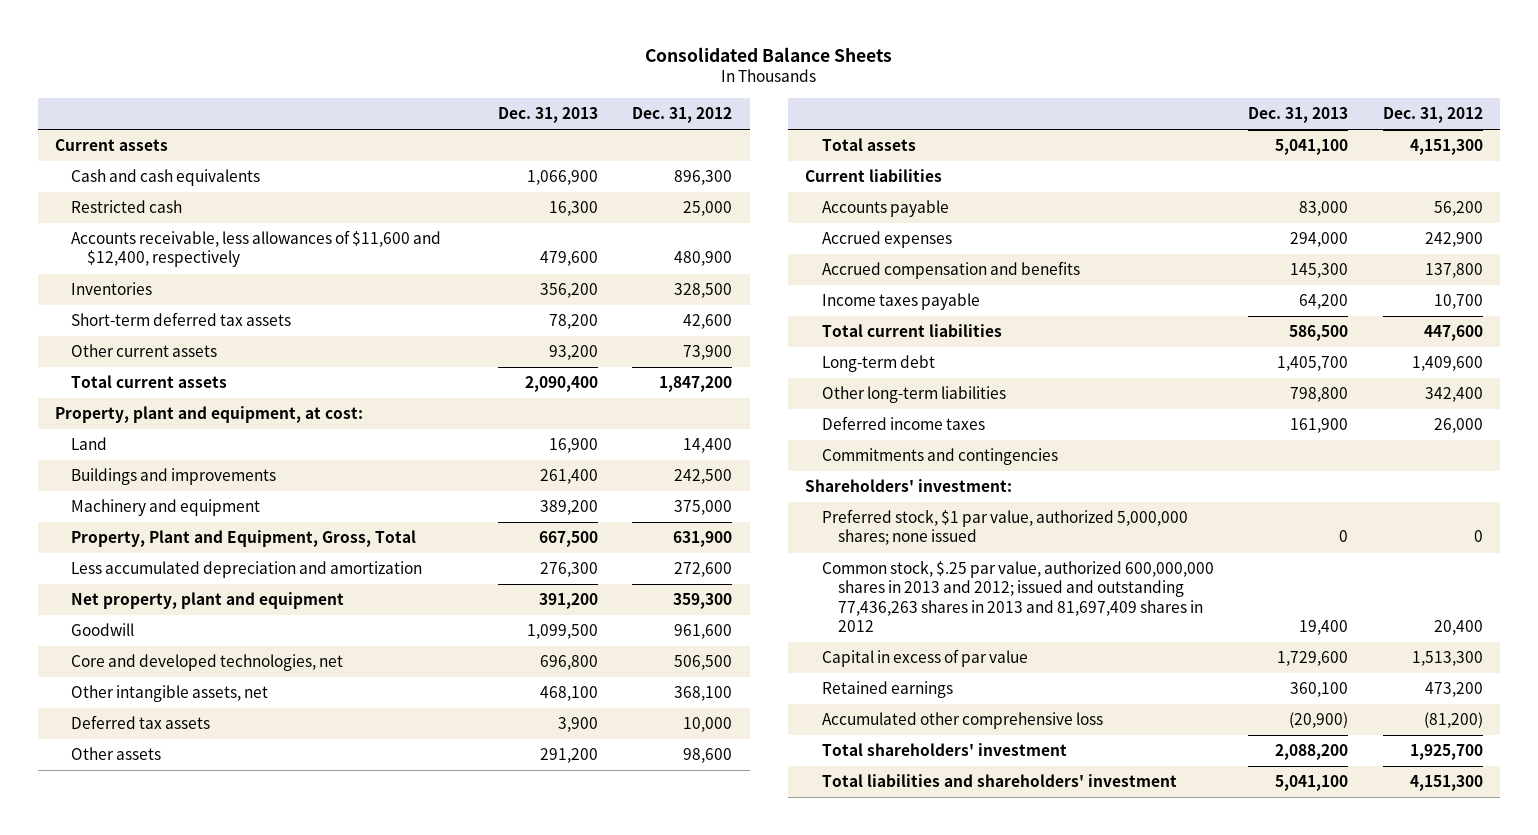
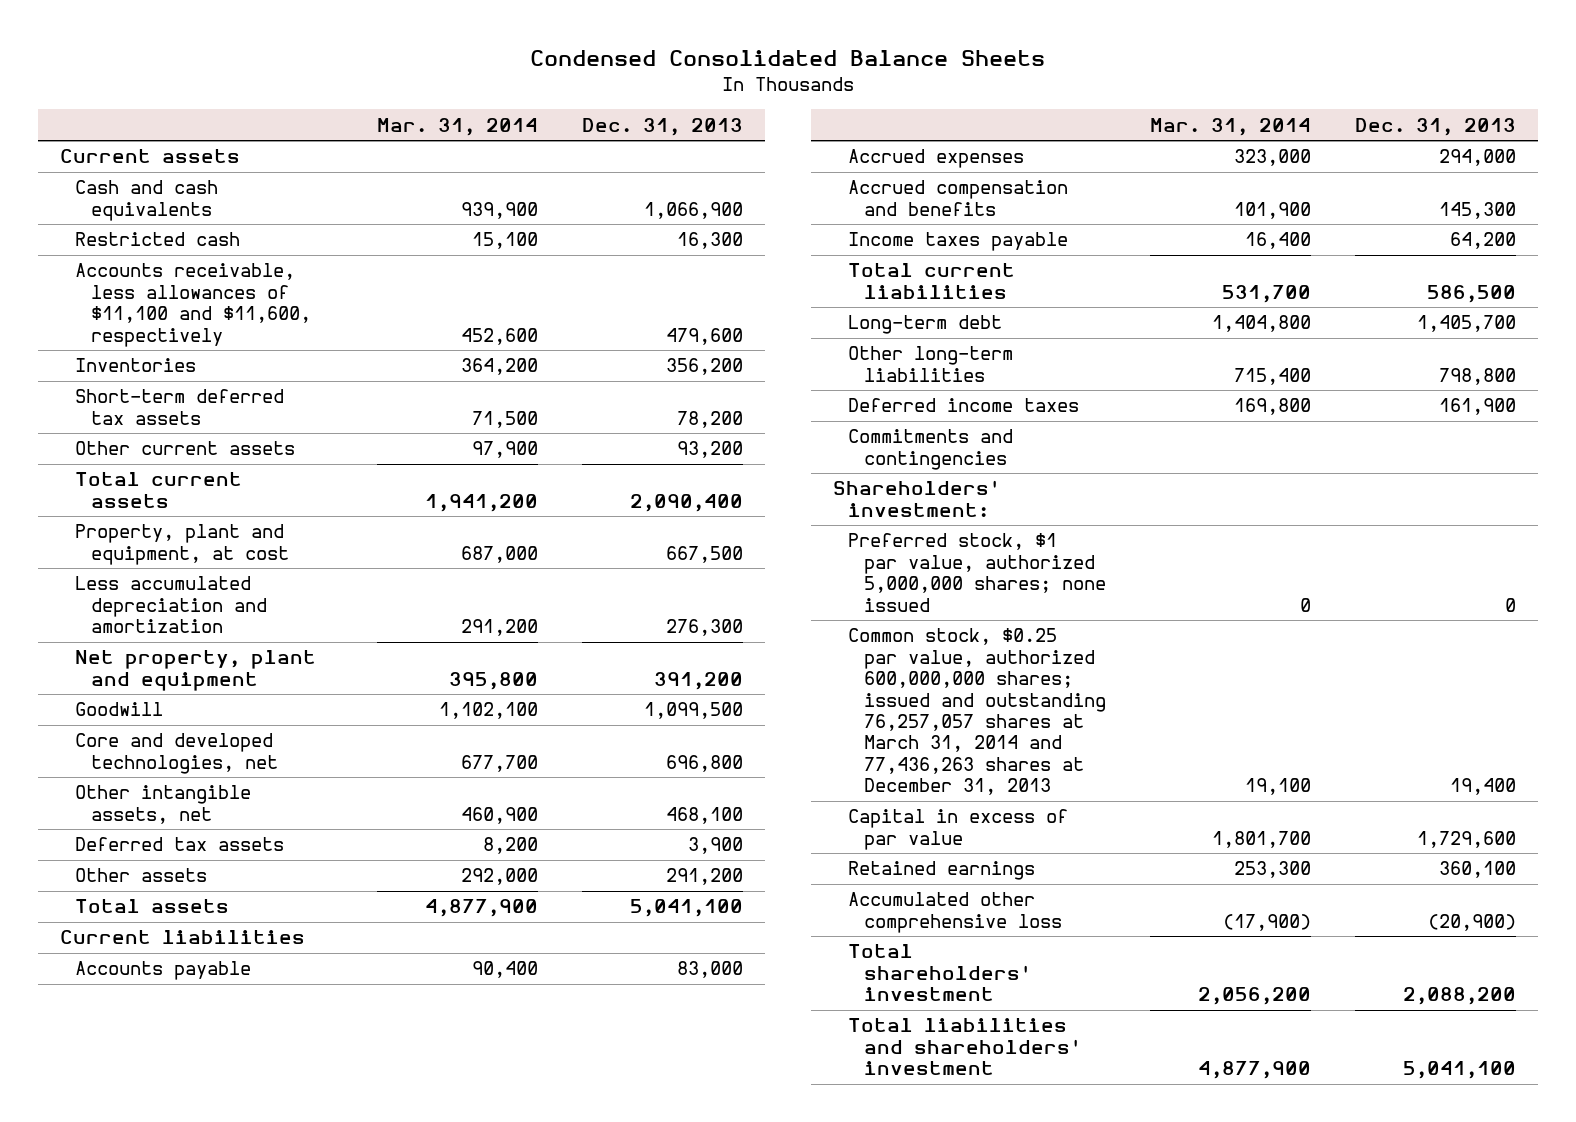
[644,46,892,62] Consolidated Balance Sheets -> [530,50,1046,67] Condensed Consolidated Balance Sheets
[632,107,733,124] Dec. 31, 2012 -> none
none -> [376,117,538,136] Mar. 31, 2014
[71,230,442,268] Accounts receivable, less allowances of $11,600 and $12,400, respectively -> [75,263,311,347] Accounts receivable, less allowances of $11,100 and $11,600, respectively
[54,406,363,424] Property, plant and equipment, at cost: -> none
[71,437,108,451] Land -> none
[71,468,277,486] Buildings and improvements -> none
[71,499,261,517] Machinery and equipment -> none
[71,530,417,548] Property, Plant and Equipment, Gross, Total -> [75,524,289,565] Property, plant and equipment, at cost
[821,561,1214,632] Common stock, $.25 par value, authorized 600,000,000 shares in 2013 and 2012; issued and outstanding 77,436,263 shares in 2013 and 81,697,409 shares in 2012 -> [848,628,1106,795] Common stock, $0.25 par value, authorized 600,000,000 shares; issued and outstanding 76,257,057 shares at March 31, 2014 and 77,436,263 shares at December 31, 2013

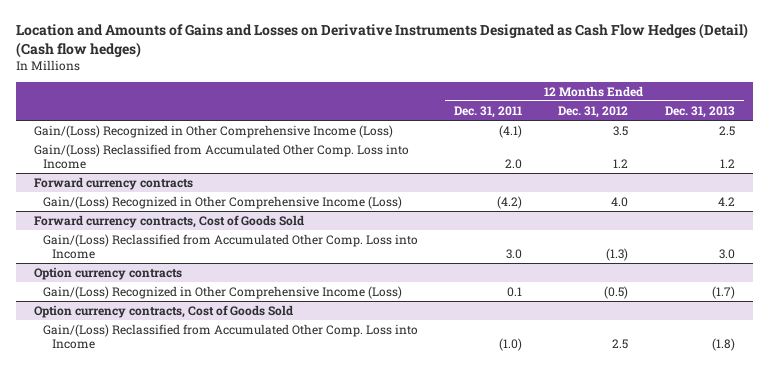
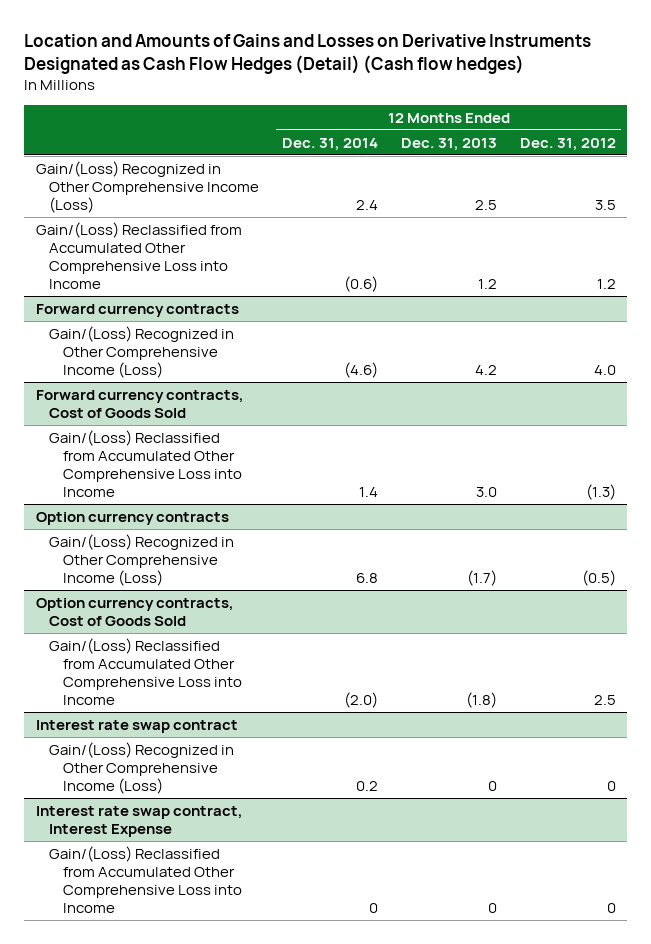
[454,105,523,118] Dec. 31, 2011 -> none
none -> [282,137,379,151] Dec. 31, 2014
[34,143,410,170] Gain/(Loss) Reclassified from Accumulated Other Comp. Loss into Income -> [35,221,242,290] Gain/(Loss) Reclassified from Accumulated Other Comprehensive Loss into Income
[43,233,419,260] Gain/(Loss) Reclassified from Accumulated Other Comp. Loss into Income -> [49,429,242,498] Gain/(Loss) Reclassified from Accumulated Other Comprehensive Loss into Income
[43,323,419,350] Gain/(Loss) Reclassified from Accumulated Other Comp. Loss into Income -> [49,637,242,706] Gain/(Loss) Reclassified from Accumulated Other Comprehensive Loss into Income
none -> [35,719,238,733] Interest rate swap contract
none -> [49,741,235,795] Gain/(Loss) Recognized in Other Comprehensive Income (Loss)
none -> [35,805,243,838] Interest rate swap contract, Interest Expense
none -> [49,845,242,914] Gain/(Loss) Reclassified from Accumulated Other Comprehensive Loss into Income

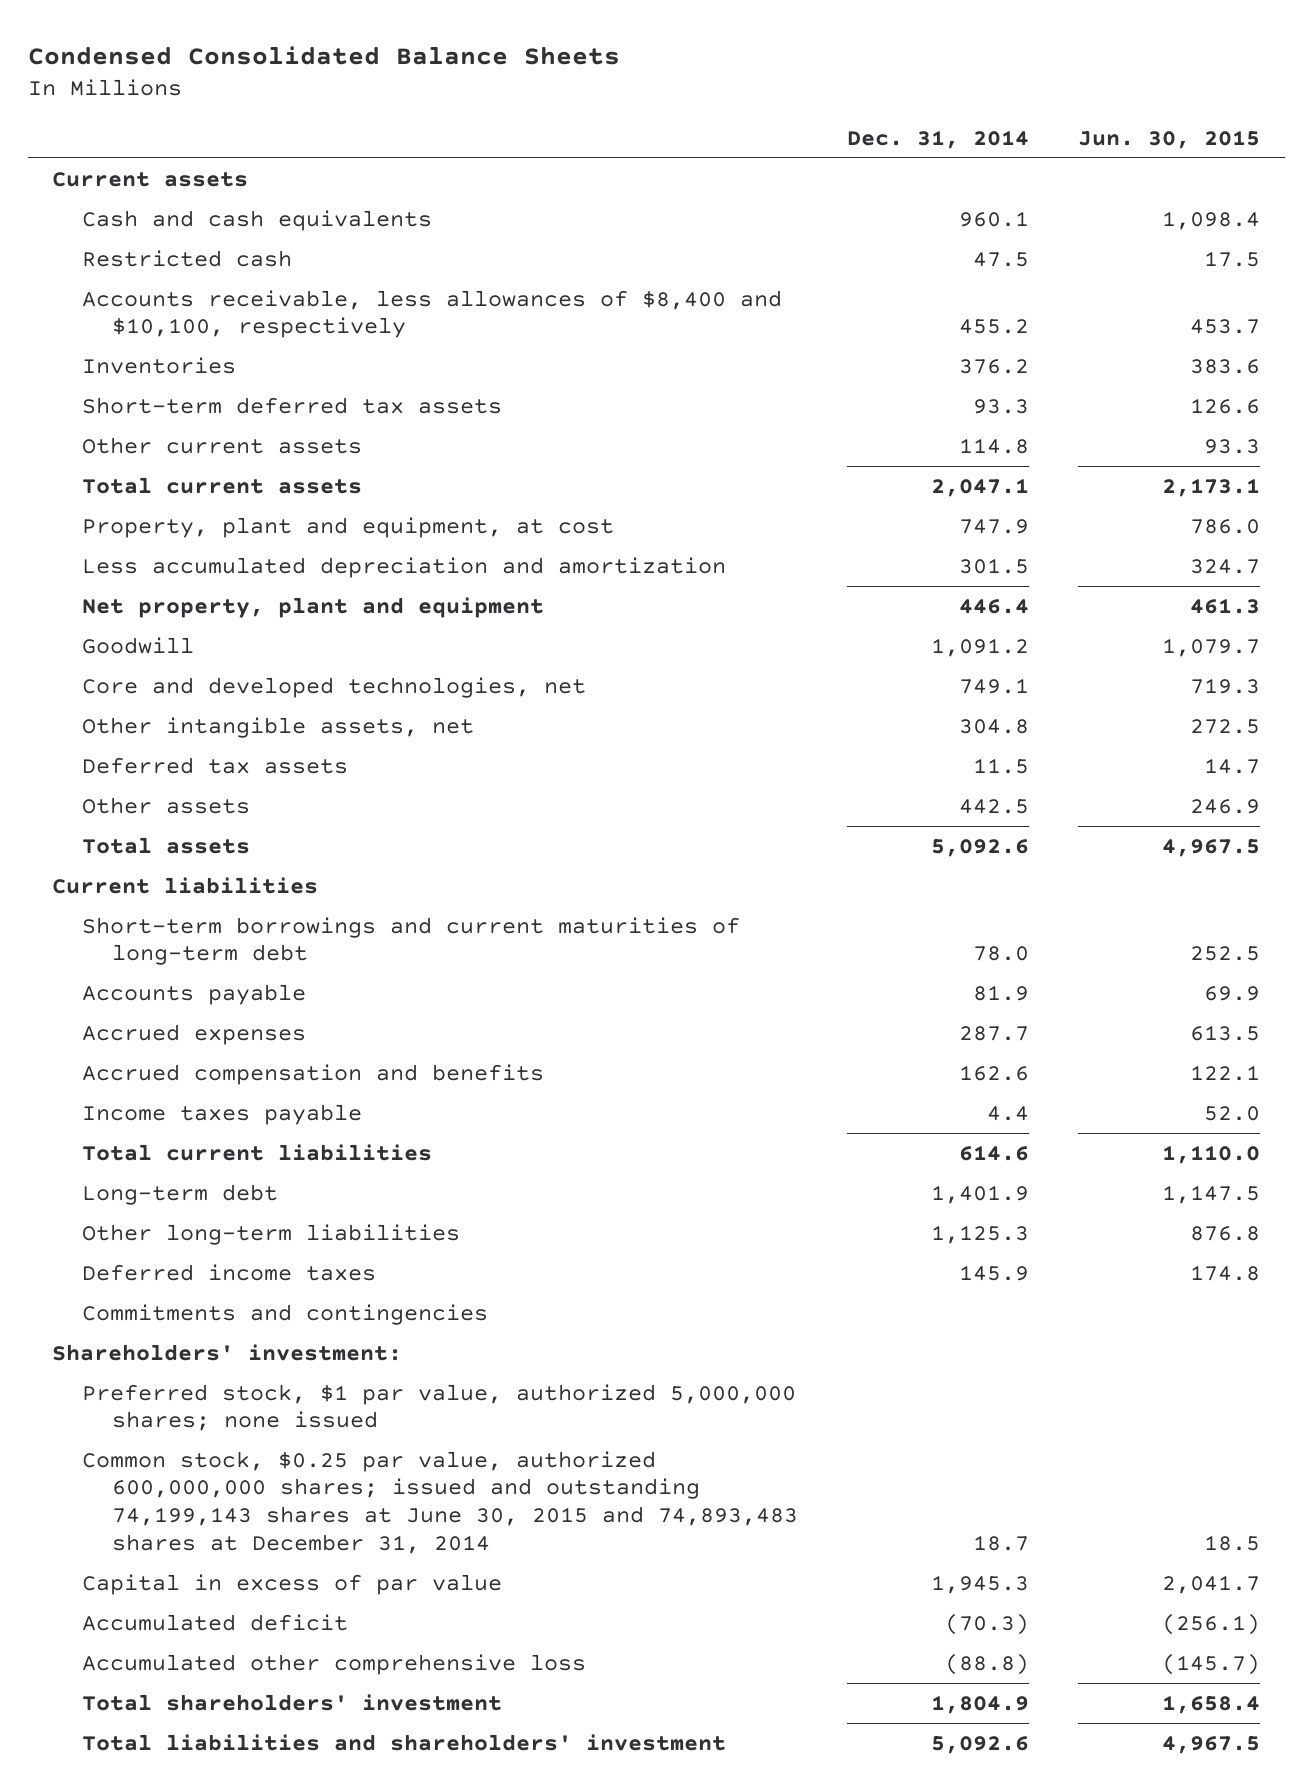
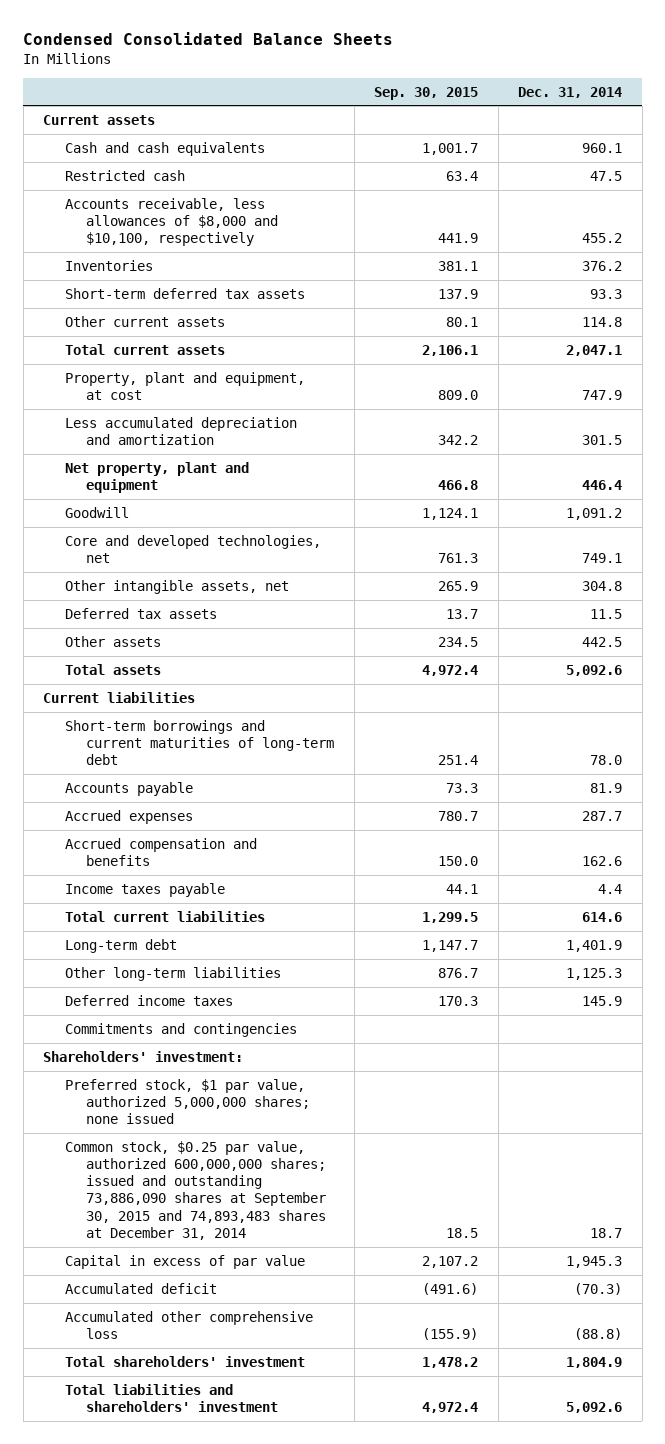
[1078,129,1261,149] Jun. 30, 2015 -> none
none -> [374,86,479,100] Sep. 30, 2015
[81,289,782,339] Accounts receivable, less allowances of $8,400 and $10,100, respectively -> [64,198,279,247] Accounts receivable, less allowances of $8,000 and $10,100, respectively
[81,1450,798,1555] Common stock, $0.25 par value, authorized 600,000,000 shares; issued and outstanding 74,199,143 shares at June 30, 2015 and 74,893,483 shares at December 31, 2014 -> [64,1141,327,1240] Common stock, $0.25 par value, authorized 600,000,000 shares; issued and outstanding 73,886,090 shares at September 30, 2015 and 74,893,483 shares at December 31, 2014

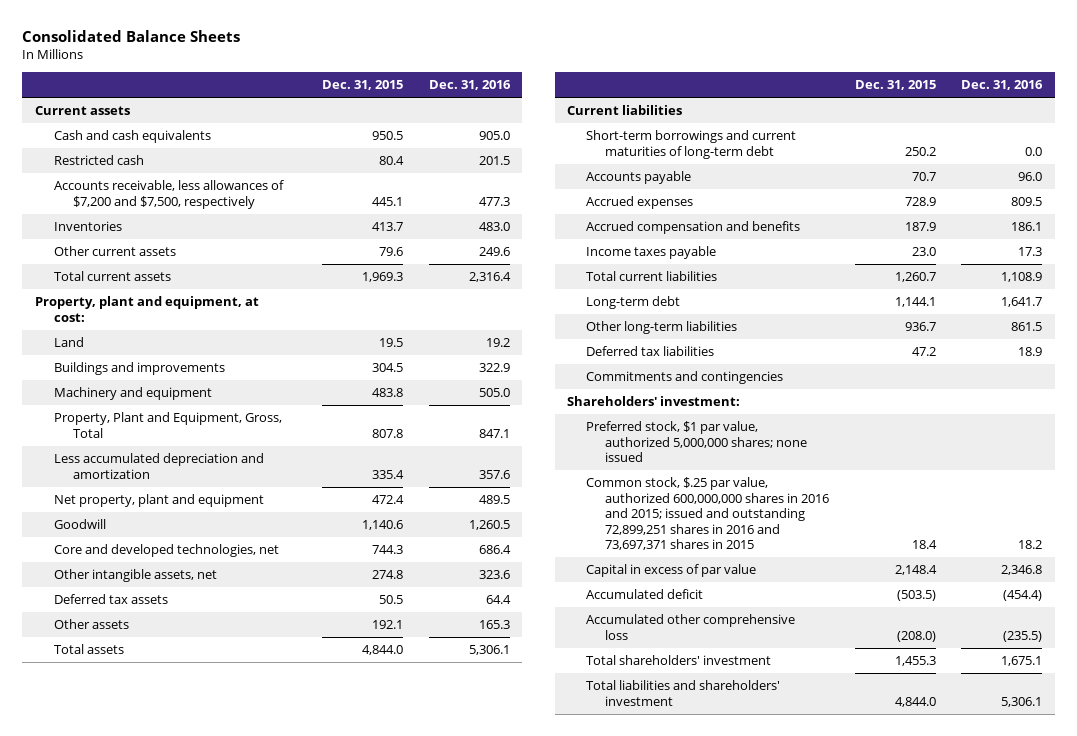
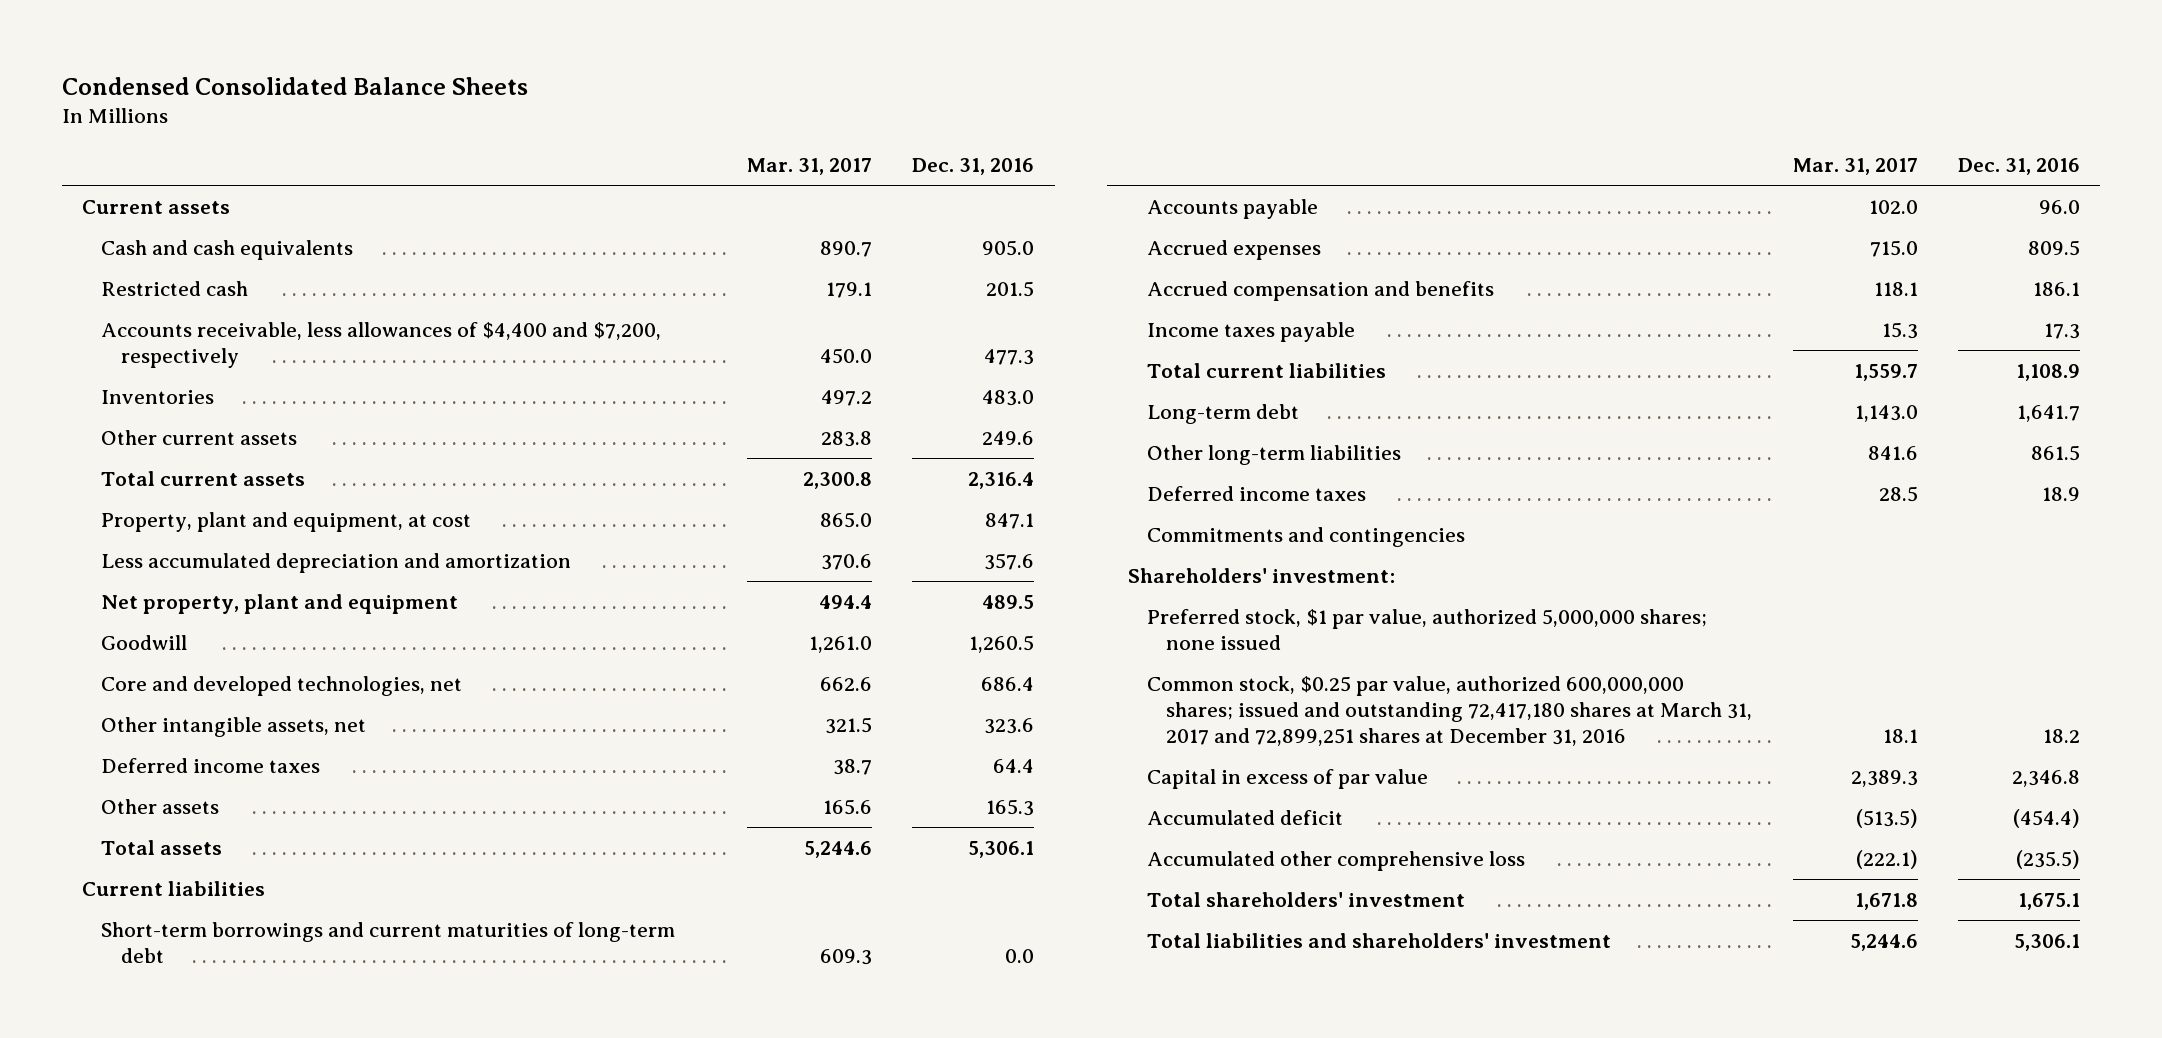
[21,29,240,42] Consolidated Balance Sheets -> [61,76,528,95] Condensed Consolidated Balance Sheets
[322,80,404,91] Dec. 31, 2015 -> none
none -> [747,158,873,176] Mar. 31, 2017
[53,180,284,209] Accounts receivable, less allowances of $7,200 and $7,500, respectively -> [101,321,662,368] Accounts receivable, less allowances of $4,400 and $7,200, respectively
[34,296,259,322] Property, plant and equipment, at cost: -> none
[53,337,84,348] Land -> none
[53,362,225,376] Buildings and improvements -> none
[53,387,212,401] Machinery and equipment -> none
[53,412,282,438] Property, Plant and Equipment, Gross, Total -> [101,511,472,532] Property, plant and equipment, at cost
[53,594,168,605] Deferred tax assets -> [101,757,321,773] Deferred income taxes
[586,346,715,357] Deferred tax liabilities -> [1146,485,1366,501] Deferred income taxes
[586,477,830,551] Common stock, $.25 par value, authorized 600,000,000 shares in 2016 and 2015; issued and outstanding 72,899,251 shares in 2016 and 73,697,371 shares in 2015 -> [1146,675,1753,746] Common stock, $0.25 par value, authorized 600,000,000 shares; issued and outstanding 72,417,180 shares at March 31, 2017 and 72,899,251 shares at December 31, 2016

